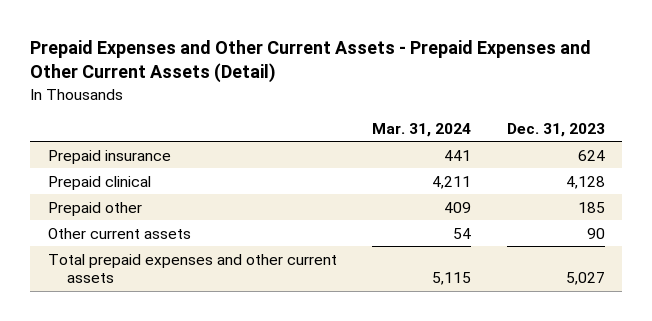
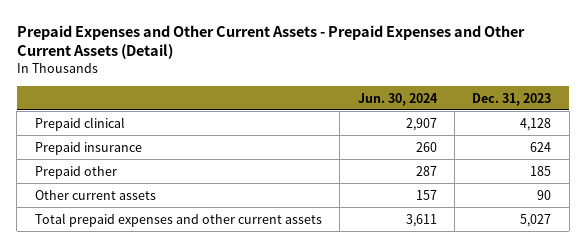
[372,122,472,137] Mar. 31, 2024 -> none
none -> [357,92,438,106] Jun. 30, 2024
[47,149,171,164] Prepaid insurance -> [34,141,142,155] Prepaid insurance

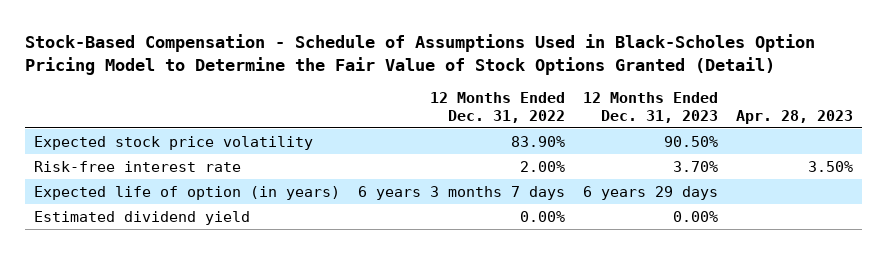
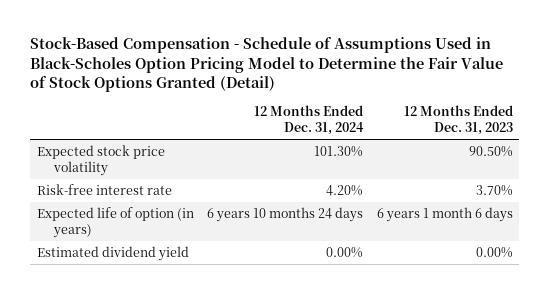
[430,91,566,123] 12 Months Ended Dec. 31, 2022 -> none
[736,109,854,124] Apr. 28, 2023 -> none
none -> [254,105,365,136] 12 Months Ended Dec. 31, 2024
[583,185,719,200] 6 years 29 days -> [376,207,513,223] 6 years 1 month 6 days

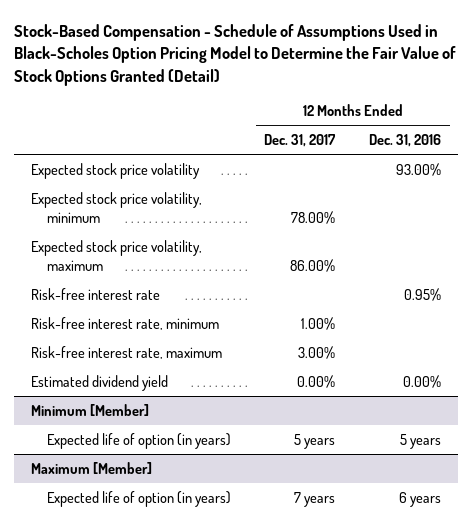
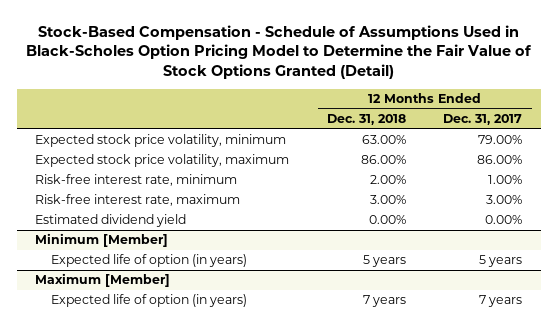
[369,134,442,148] Dec. 31, 2016 -> none
none -> [326,114,406,126] Dec. 31, 2018
[31,162,201,179] Expected stock price volatility -> none
[291,210,336,224] 78.00% -> [478,135,523,145] 79.00%
[31,287,161,300] Risk-free interest rate -> none

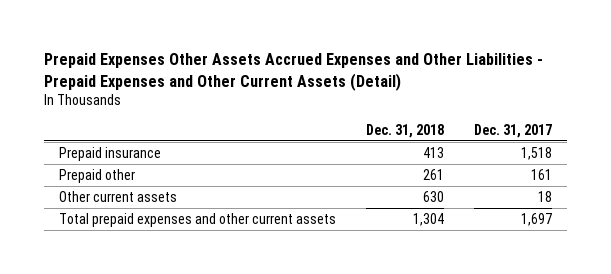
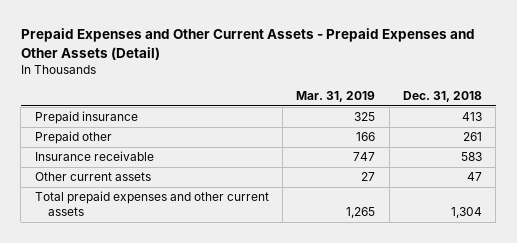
[43,53,543,91] Prepaid Expenses Other Assets Accrued Expenses and Other Liabilities - Prepaid Expenses and Other Current Assets (Detail) -> [20,28,475,60] Prepaid Expenses and Other Current Assets - Prepaid Expenses and Other Assets (Detail)
[474,123,553,138] Dec. 31, 2017 -> none
none -> [296,91,376,103] Mar. 31, 2019
none -> [34,151,154,162] Insurance receivable
[423,190,445,202] 630 -> [466,172,482,182] 47

